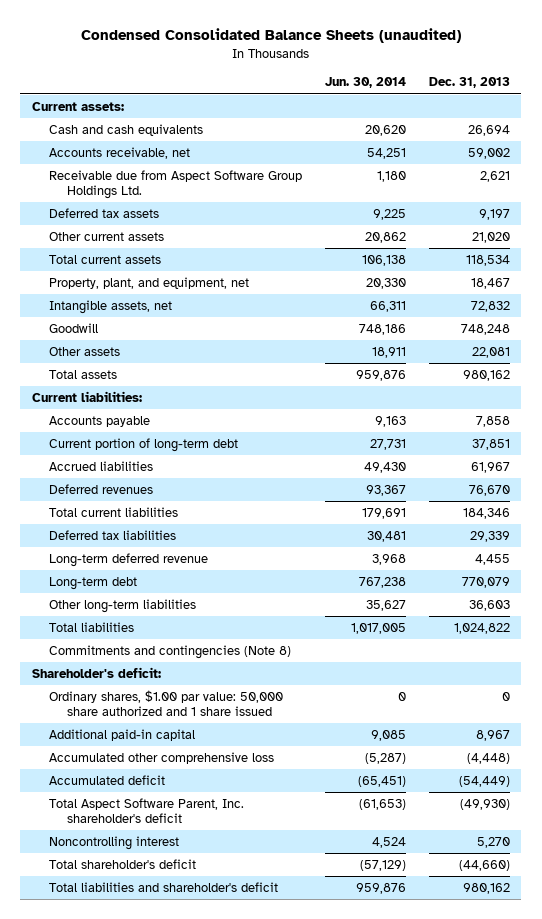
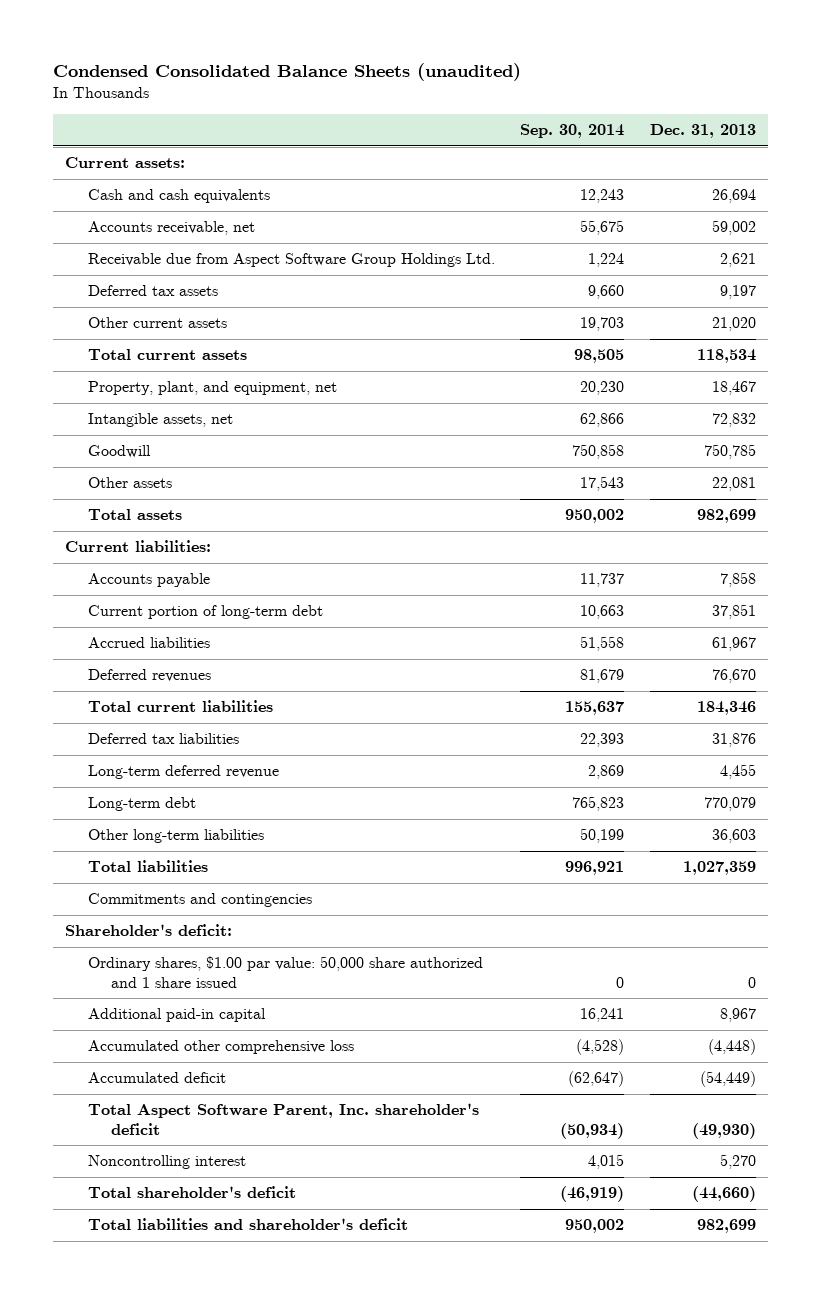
[325,77,407,89] Jun. 30, 2014 -> none
none -> [520,124,625,139] Sep. 30, 2014
[460,323,510,335] 748,248 -> [703,444,756,460] 750,785
[462,369,510,381] 980,162 -> [696,509,756,524] 982,699
[469,530,510,542] 29,339 -> [711,733,756,748] 31,876
[453,622,510,634] 1,024,822 -> [682,861,756,876] 1,027,359
[49,644,292,659] Commitments and contingencies (Note 8) -> [88,893,313,908] Commitments and contingencies
[462,882,510,894] 980,162 -> [696,1219,756,1234] 982,699

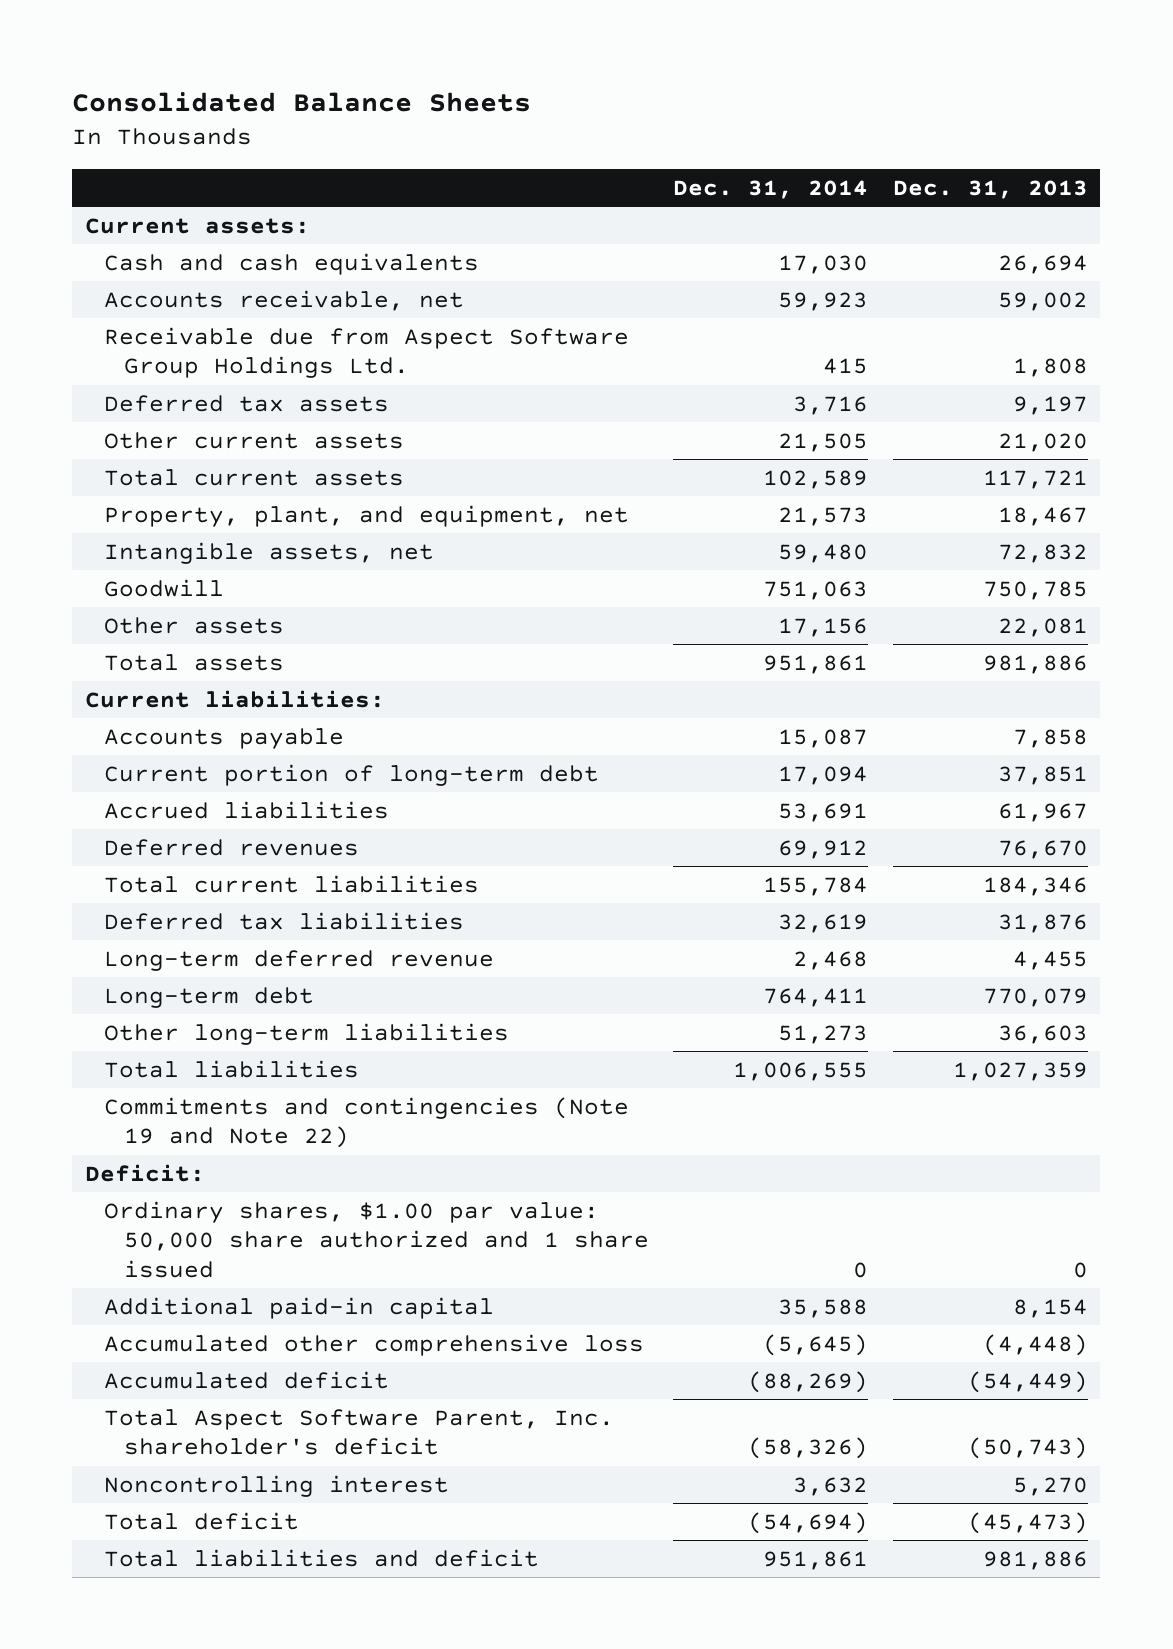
[52,63,521,82] Condensed Consolidated Balance Sheets (unaudited) -> [72,91,532,112] Consolidated Balance Sheets
[520,124,625,139] Sep. 30, 2014 -> none
none -> [673,179,869,199] Dec. 31, 2014
[719,253,756,268] 2,621 -> [1012,358,1088,378] 1,808
[696,349,756,364] 118,534 -> [982,469,1088,489] 117,721
[696,509,756,524] 982,699 -> [982,654,1088,674] 981,886
[88,893,313,908] Commitments and contingencies -> [104,1096,630,1149] Commitments and contingencies (Note 19 and Note 22)
[65,924,233,937] Shareholder's deficit: -> [84,1163,205,1182] Deficit:
[719,1008,756,1023] 8,967 -> [1012,1298,1088,1318] 8,154
[691,1122,756,1139] (49,930) -> [967,1437,1088,1460] (50,743)
[88,1186,297,1199] Total shareholder's deficit -> [104,1511,300,1530] Total deficit
[691,1186,756,1203] (44,660) -> [967,1511,1088,1534] (45,473)
[88,1218,409,1231] Total liabilities and shareholder's deficit -> [104,1548,540,1567] Total liabilities and deficit
[696,1219,756,1234] 982,699 -> [982,1550,1088,1570] 981,886

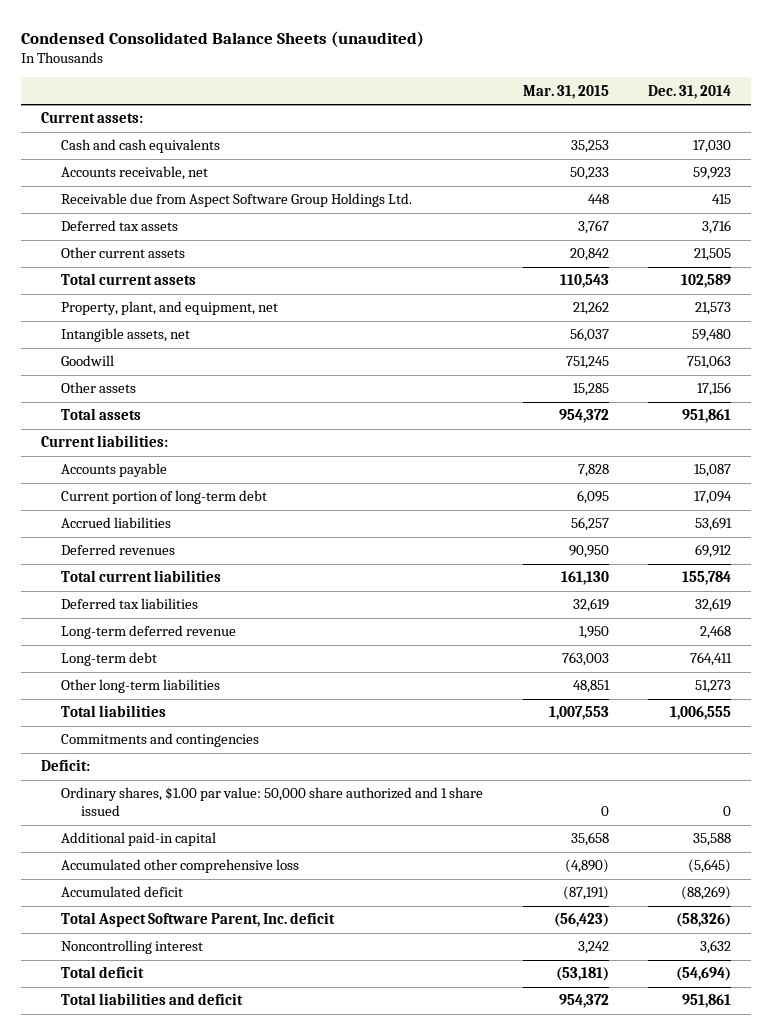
[72,91,532,112] Consolidated Balance Sheets -> [21,30,425,47] Condensed Consolidated Balance Sheets (unaudited)
[892,179,1088,199] Dec. 31, 2013 -> none
none -> [522,84,609,99] Mar. 31, 2015
[104,1096,630,1149] Commitments and contingencies (Note 19 and Note 22) -> [61,733,260,748] Commitments and contingencies
[104,1408,615,1456] Total Aspect Software Parent, Inc. shareholder's deficit -> [61,912,336,928] Total Aspect Software Parent, Inc. deficit

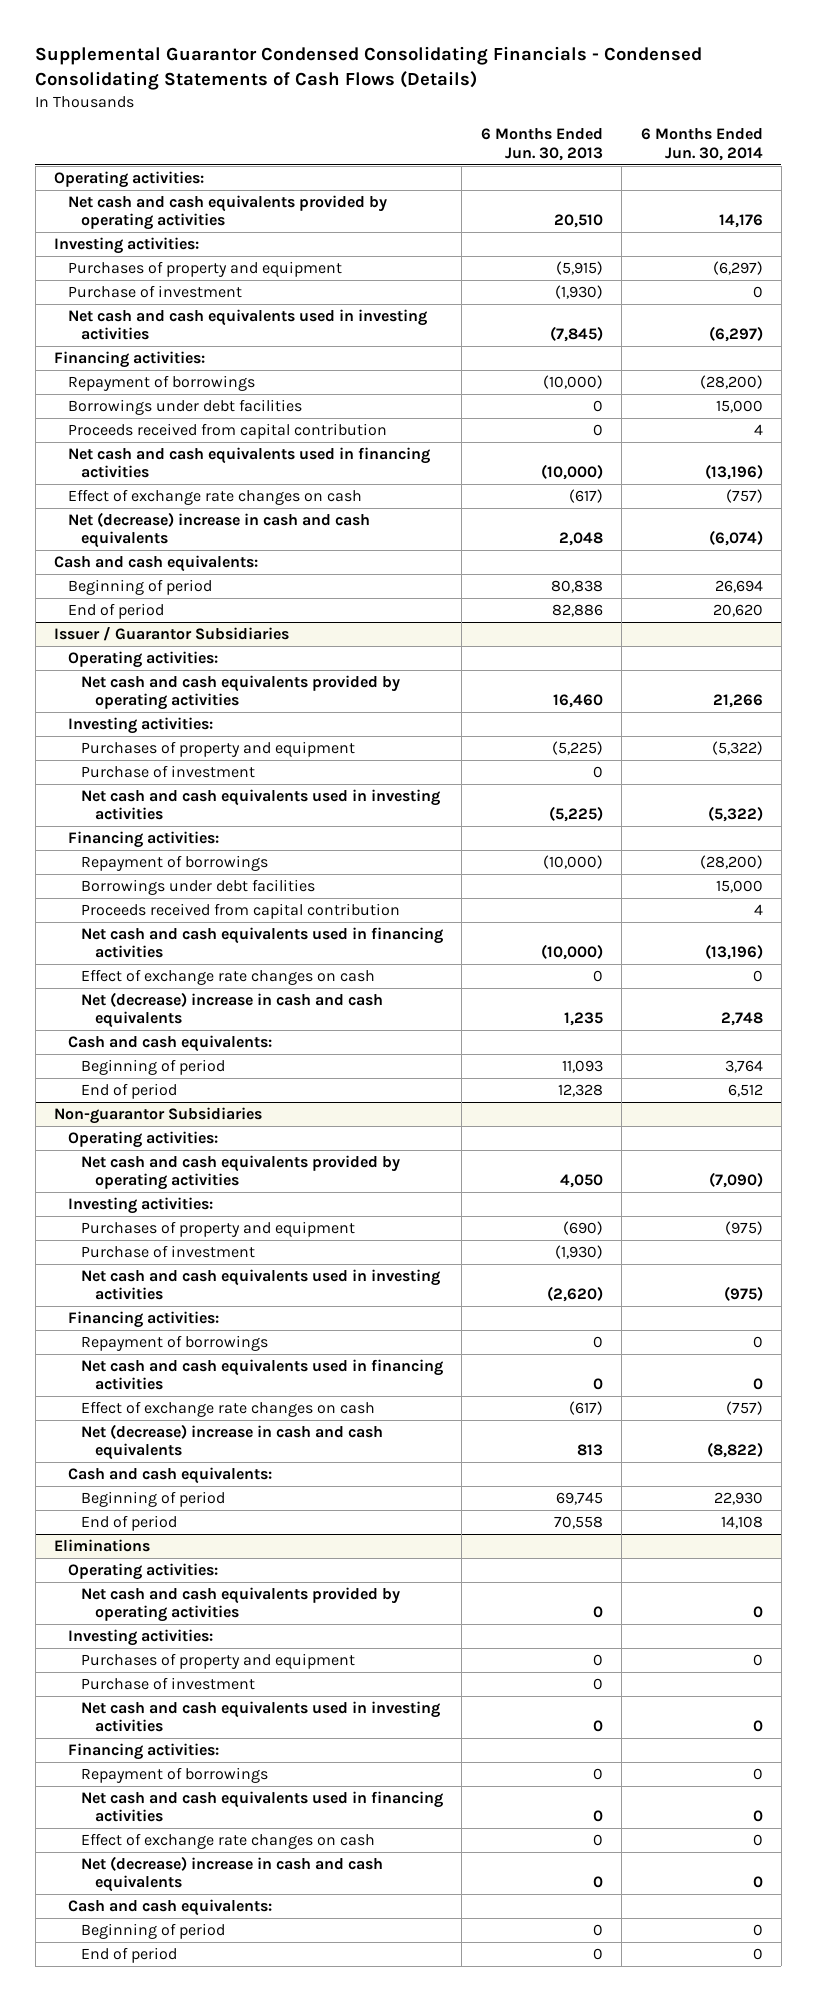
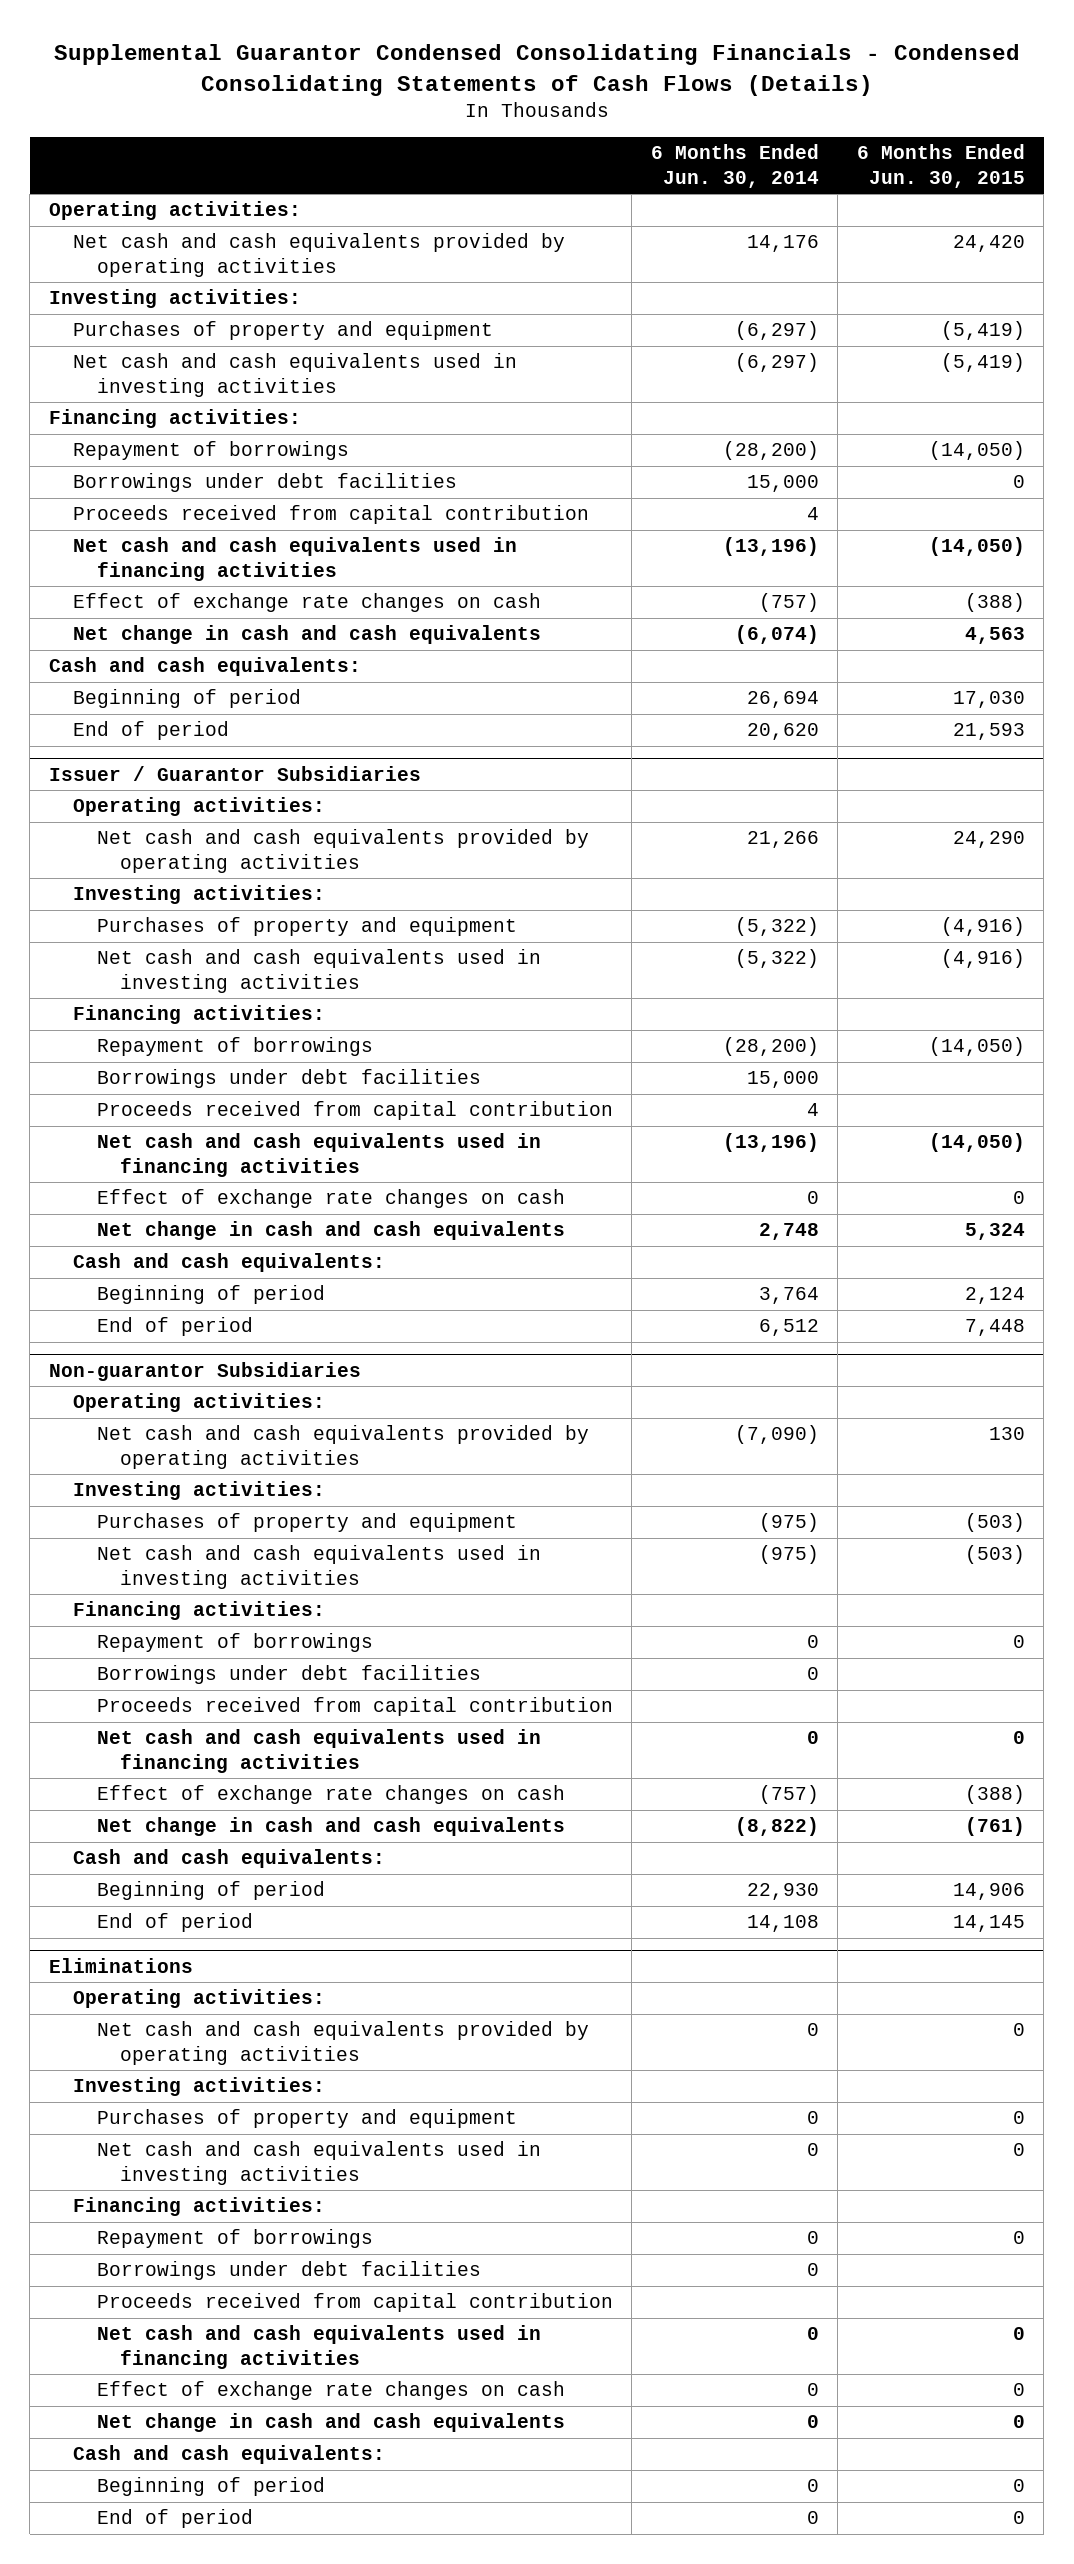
[480,128,603,161] 6 Months Ended Jun. 30, 2013 -> none
none -> [856,144,1025,188] 6 Months Ended Jun. 30, 2015
[67,284,242,298] Purchase of investment -> none
[67,511,370,549] Net (decrease) increase in cash and cash equivalents -> [72,625,541,645] Net change in cash and cash equivalents
[81,764,256,778] Purchase of investment -> none
[81,991,384,1029] Net (decrease) increase in cash and cash equivalents -> [96,1221,565,1241] Net change in cash and cash equivalents
[81,1244,256,1258] Purchase of investment -> none
none -> [96,1665,481,1685] Borrowings under debt facilities
none -> [96,1697,613,1717] Proceeds received from capital contribution
[81,1423,384,1461] Net (decrease) increase in cash and cash equivalents -> [96,1817,565,1837] Net change in cash and cash equivalents
[81,1676,256,1690] Purchase of investment -> none
none -> [96,2261,481,2281] Borrowings under debt facilities
none -> [96,2293,613,2313] Proceeds received from capital contribution
[81,1855,384,1893] Net (decrease) increase in cash and cash equivalents -> [96,2413,565,2433] Net change in cash and cash equivalents

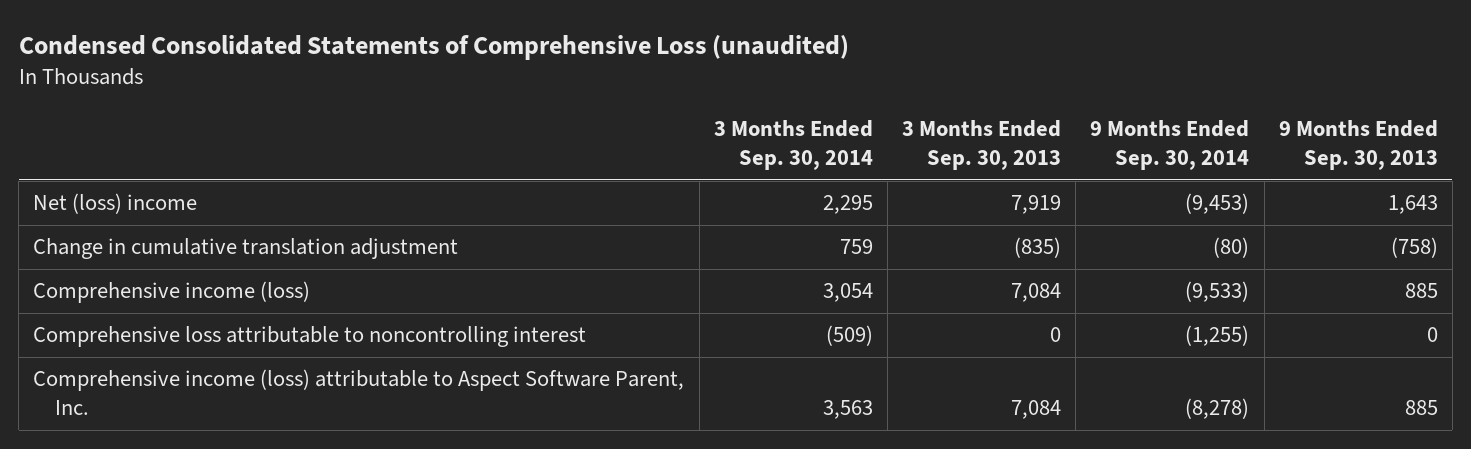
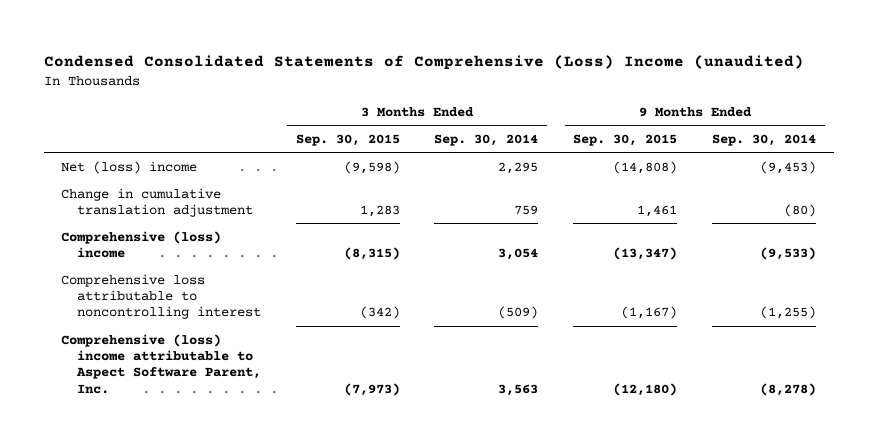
[18,34,849,60] Condensed Consolidated Statements of Comprehensive Loss (unaudited) -> [43,54,804,70] Condensed Consolidated Statements of Comprehensive (Loss) Income (unaudited)
[902,120,1062,171] 3 Months Ended Sep. 30, 2013 -> none
[1278,120,1438,171] 9 Months Ended Sep. 30, 2013 -> none
none -> [295,134,400,147] Sep. 30, 2015
none -> [573,134,678,147] Sep. 30, 2015
[33,281,311,304] Comprehensive income (loss) -> [61,230,222,258] Comprehensive (loss) income
[33,369,685,416] Comprehensive income (loss) attributable to Aspect Software Parent, Inc. -> [61,333,261,394] Comprehensive (loss) income attributable to Aspect Software Parent, Inc.

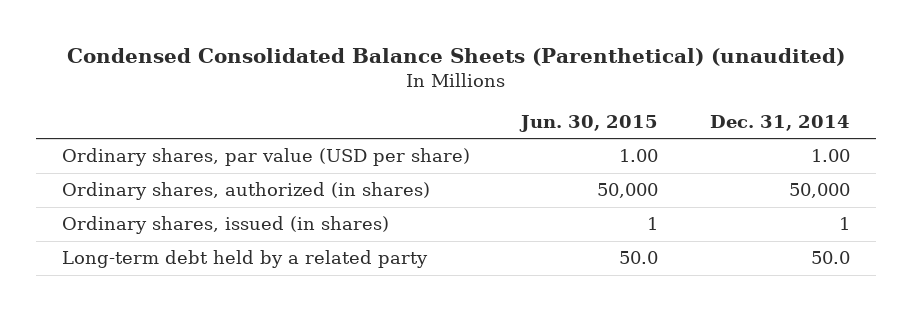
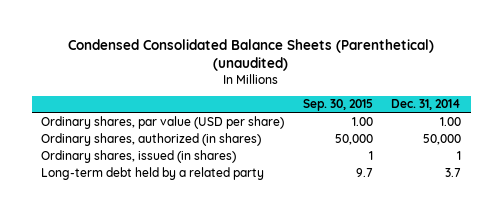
[519,115,659,133] Jun. 30, 2015 -> none
none -> [302,99,373,112] Sep. 30, 2015
[810,251,850,265] 50.0 -> [445,167,462,177] 3.7

